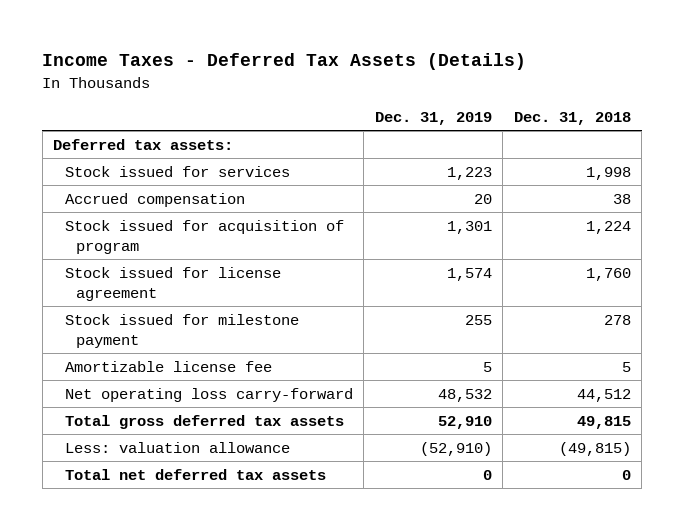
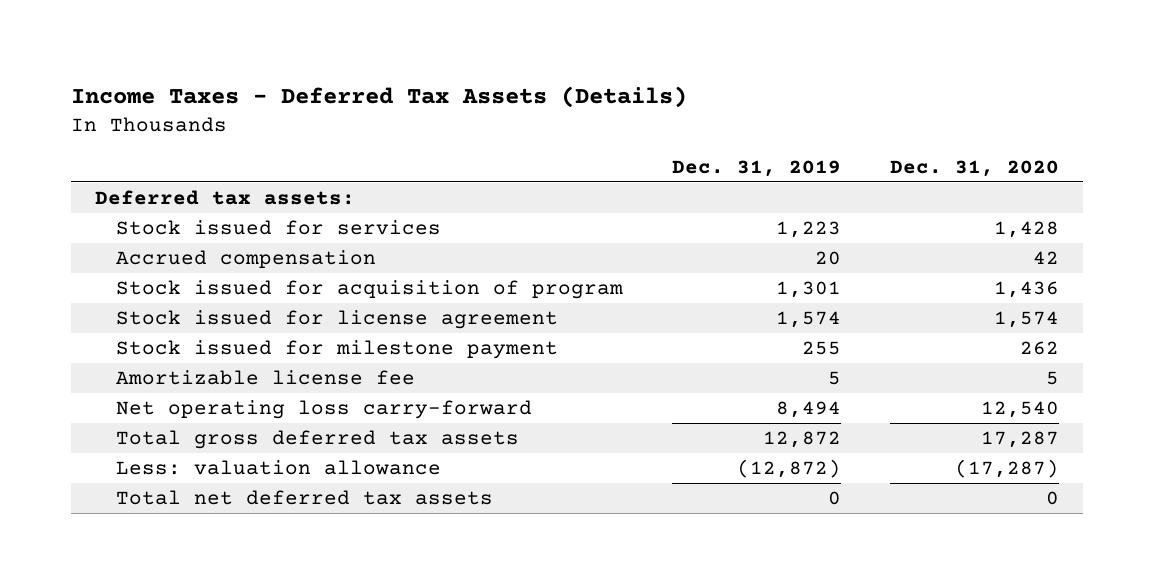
[513,111,631,125] Dec. 31, 2018 -> none
none -> [889,160,1059,178] Dec. 31, 2020
[437,388,492,402] 48,532 -> [775,400,841,418] 8,494
[437,415,492,429] 52,910 -> [762,430,841,448] 12,872
[419,441,492,456] (52,910) -> [736,458,841,478] (12,872)

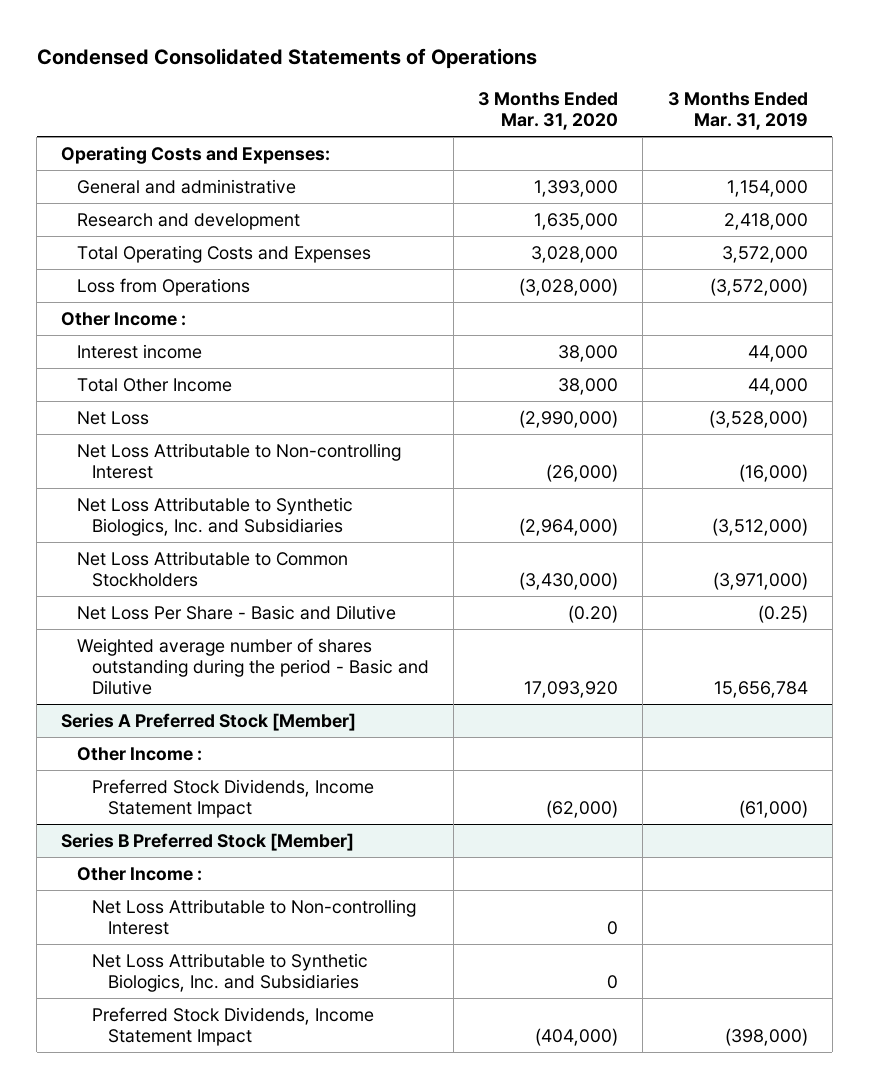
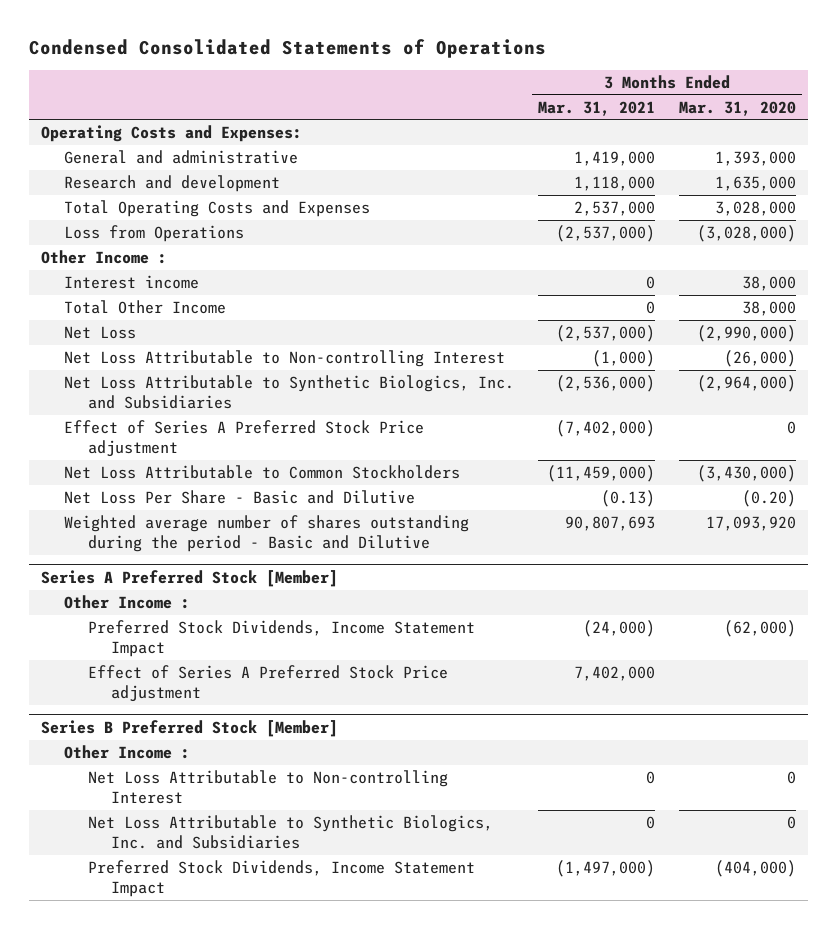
[667,91,808,131] 3 Months Ended Mar. 31, 2019 -> none
none -> [538,100,656,116] Mar. 31, 2021
none -> [64,419,425,457] Effect of Series A Preferred Stock Price adjustment
none -> [87,664,448,702] Effect of Series A Preferred Stock Price adjustment

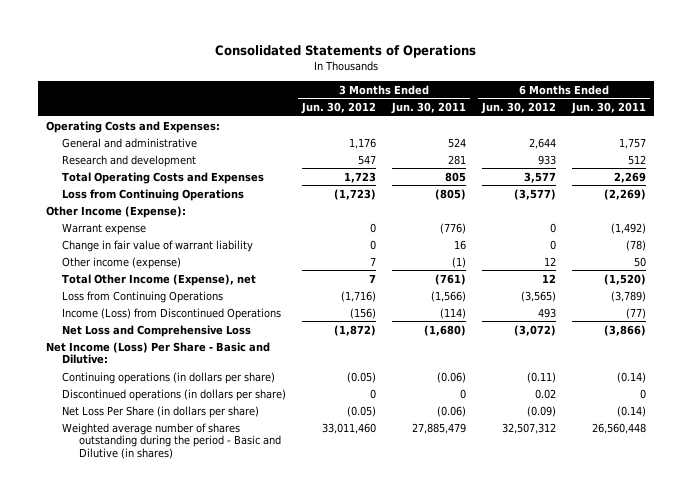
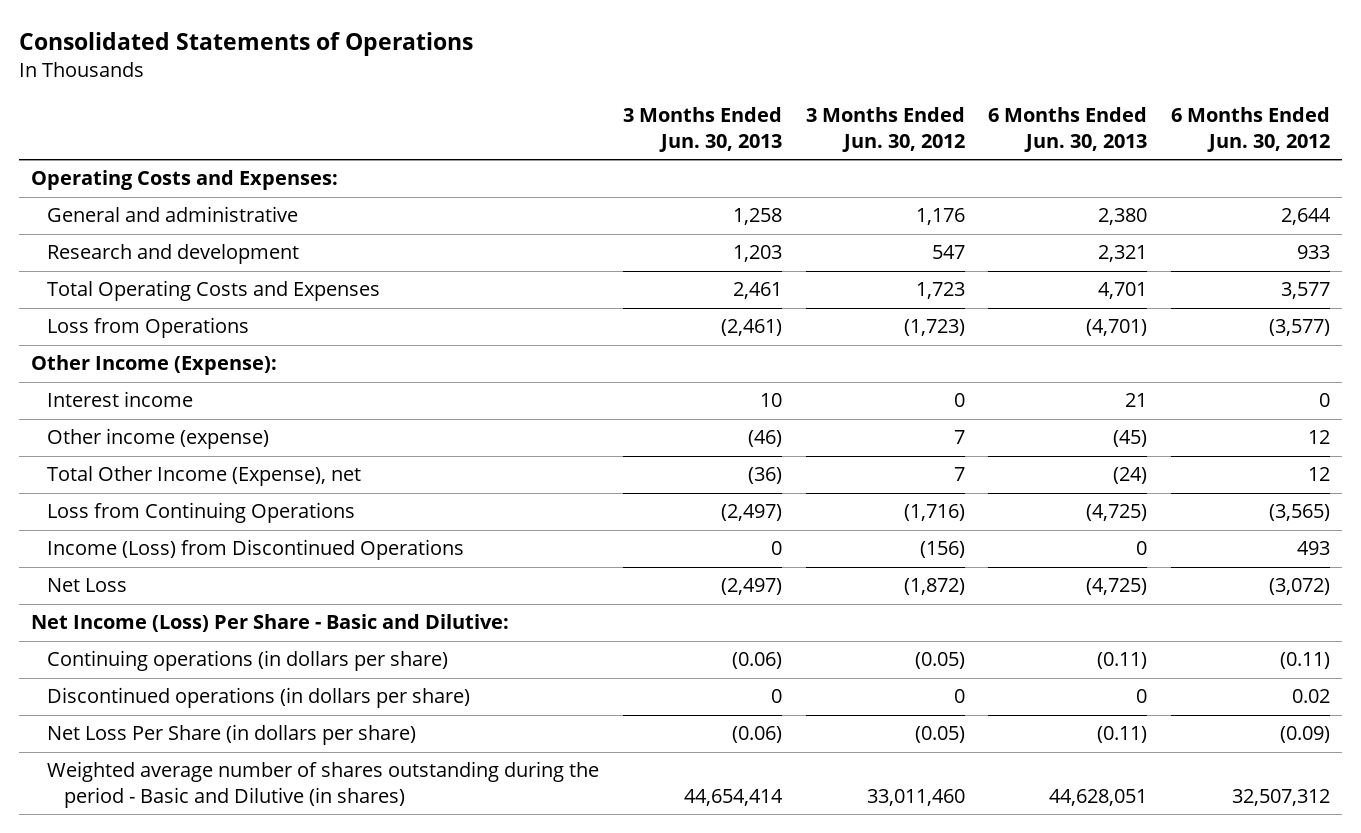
[391,102,467,115] Jun. 30, 2011 -> none
[571,102,647,115] Jun. 30, 2011 -> none
none -> [623,107,783,152] 3 Months Ended Jun. 30, 2013
none -> [988,107,1148,152] 6 Months Ended Jun. 30, 2013
[62,188,245,201] Loss from Continuing Operations -> [47,317,250,339] Loss from Operations
[62,222,147,235] Warrant expense -> none
[62,239,254,252] Change in fair value of warrant liability -> none
none -> [47,391,194,408] Interest income
[62,324,252,337] Net Loss and Comprehensive Loss -> [47,578,128,593] Net Loss

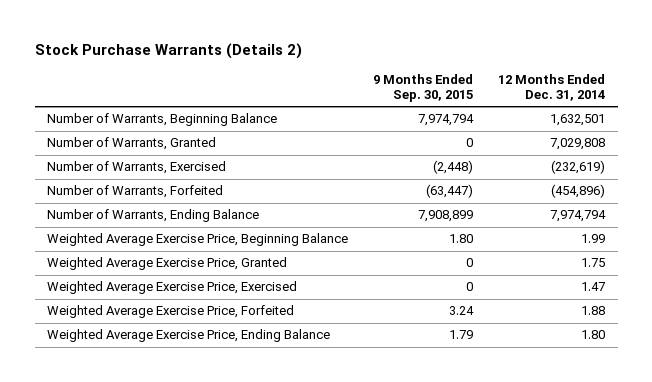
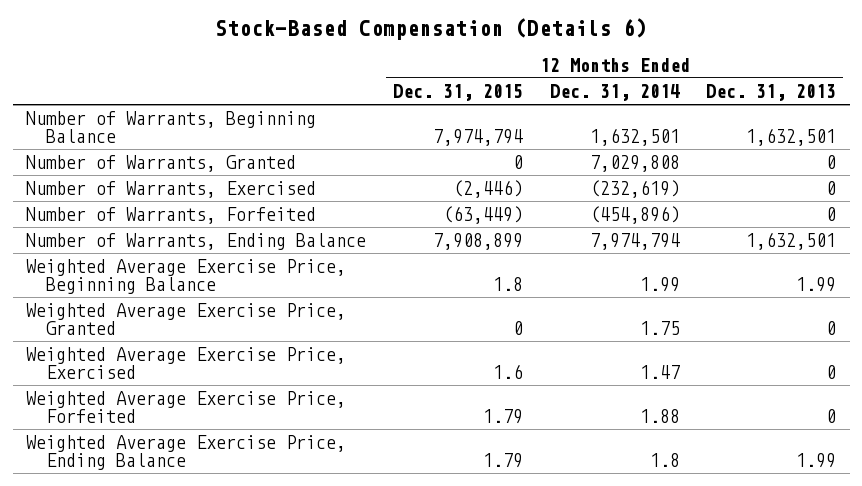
[34,42,302,59] Stock Purchase Warrants (Details 2) -> [215,18,648,41] Stock-Based Compensation (Details 6)
[373,73,474,103] 9 Months Ended Sep. 30, 2015 -> none
none -> [392,84,523,102] Dec. 31, 2015
none -> [706,84,837,102] Dec. 31, 2013
[581,330,606,340] 1.80 -> [649,453,680,468] 1.8

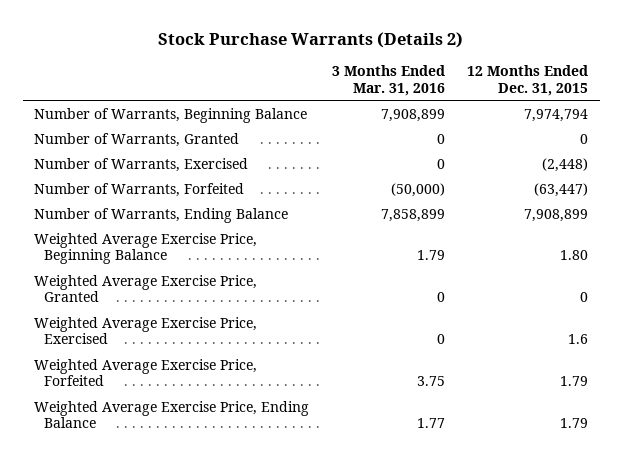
[215,18,648,41] Stock-Based Compensation (Details 6) -> [158,31,464,48] Stock Purchase Warrants (Details 2)
[549,84,680,102] Dec. 31, 2014 -> none
[706,84,837,102] Dec. 31, 2013 -> none
none -> [331,65,445,96] 3 Months Ended Mar. 31, 2016
[452,180,523,199] (2,446) -> [542,157,589,172] (2,448)
[442,206,523,225] (63,449) -> [534,182,589,197] (63,447)
[492,277,523,292] 1.8 -> [560,250,589,261] 1.80

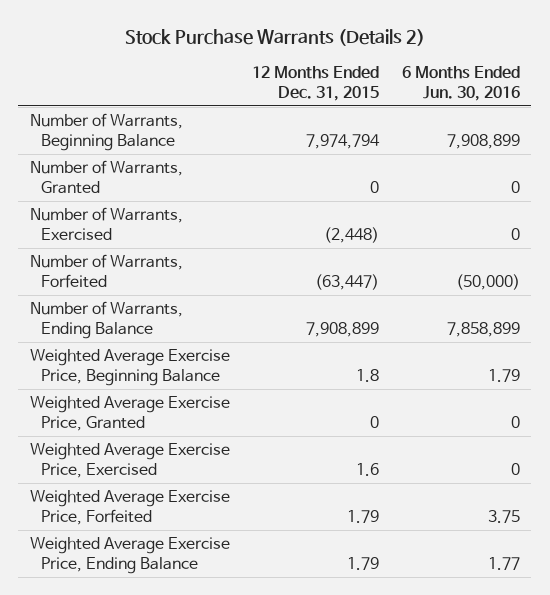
[331,65,445,96] 3 Months Ended Mar. 31, 2016 -> none
none -> [401,65,520,102] 6 Months Ended Jun. 30, 2016
[560,250,589,261] 1.80 -> [356,369,380,383] 1.8

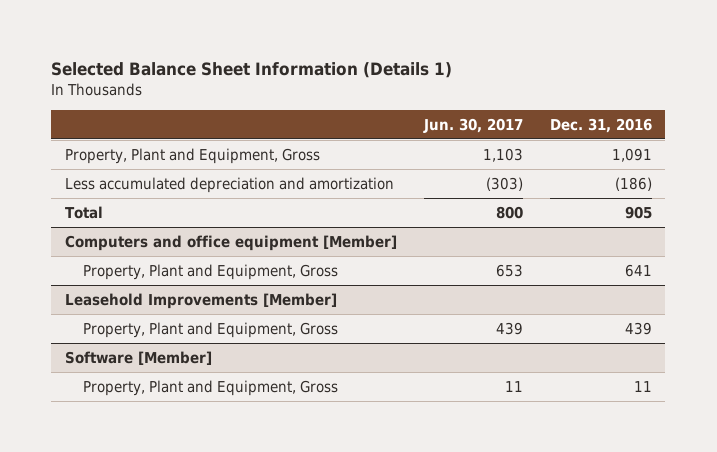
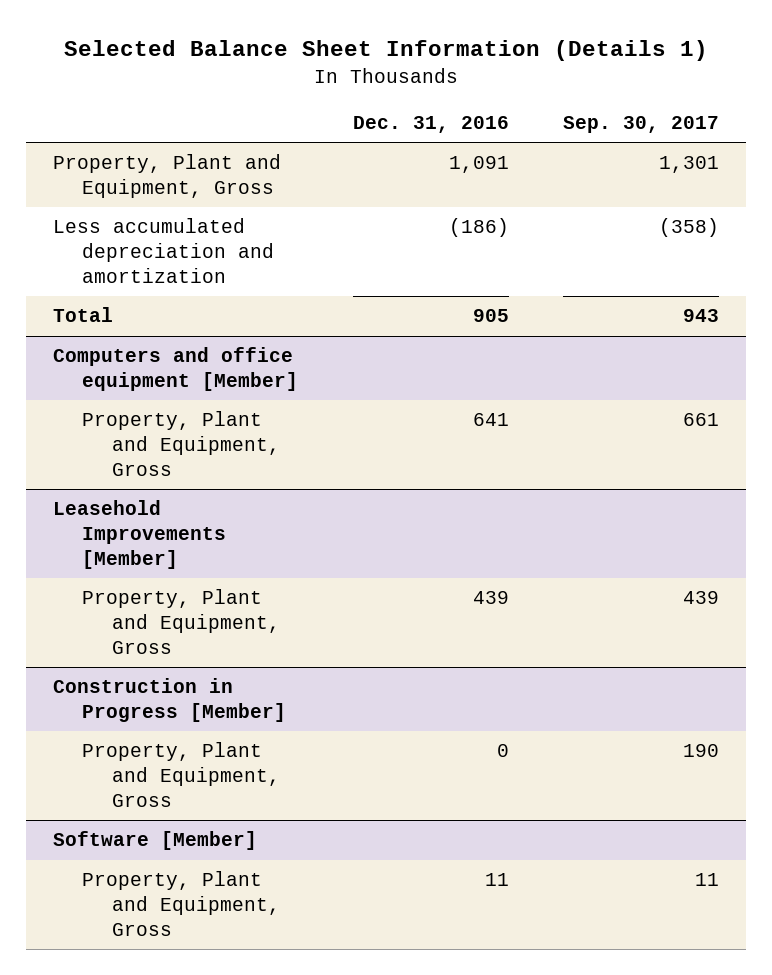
[422,117,523,133] Jun. 30, 2017 -> none
none -> [562,115,719,133] Sep. 30, 2017
none -> [53,678,287,722] Construction in Progress [Member]
none -> [82,742,280,807] Property, Plant and Equipment, Gross

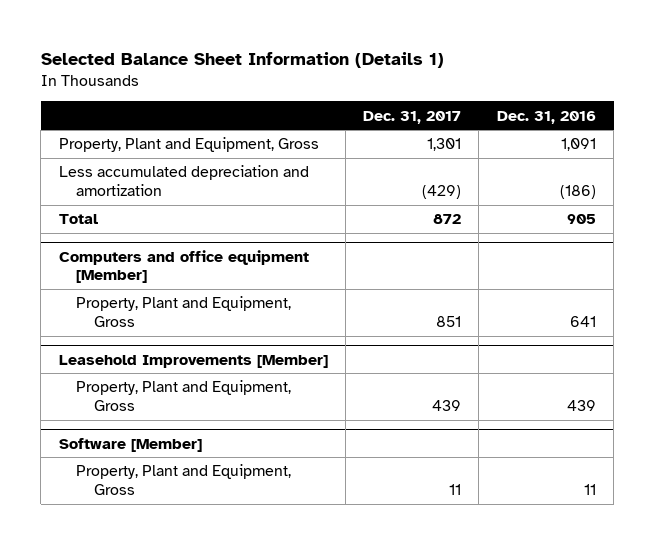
[562,115,719,133] Sep. 30, 2017 -> none
none -> [363,110,462,124] Dec. 31, 2017
[53,678,287,722] Construction in Progress [Member] -> none
[82,742,280,807] Property, Plant and Equipment, Gross -> none

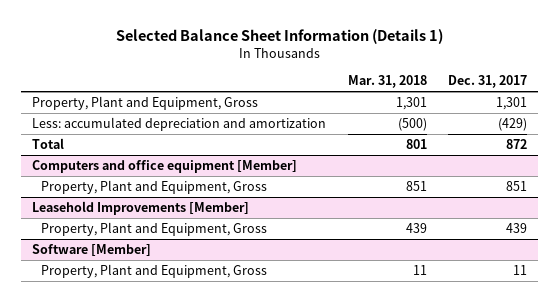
[496,110,596,124] Dec. 31, 2016 -> none
none -> [347,75,427,89] Mar. 31, 2018
[58,165,309,196] Less accumulated depreciation and amortization -> [32,117,327,132] Less: accumulated depreciation and amortization

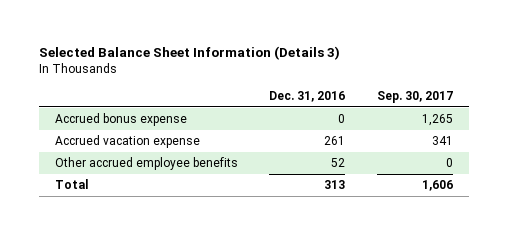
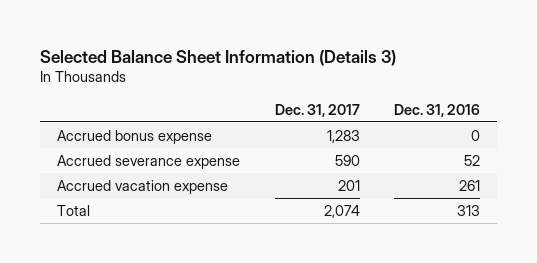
[376,91,453,104] Sep. 30, 2017 -> none
none -> [274,103,360,117] Dec. 31, 2017
none -> [57,154,241,169] Accrued severance expense
[54,157,238,171] Other accrued employee benefits -> none

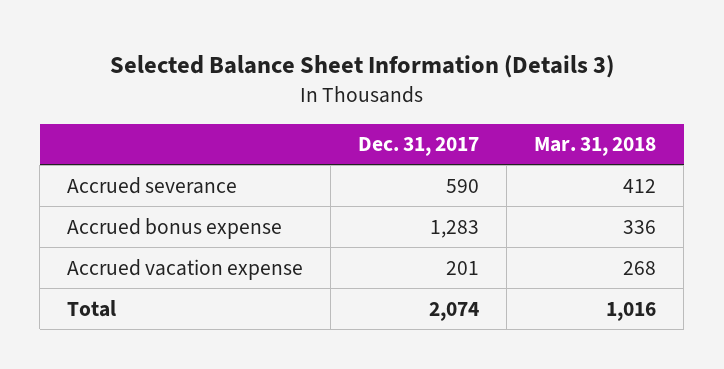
[394,103,481,117] Dec. 31, 2016 -> none
none -> [534,137,657,157] Mar. 31, 2018
none -> [67,176,238,194] Accrued severance
[57,154,241,169] Accrued severance expense -> none

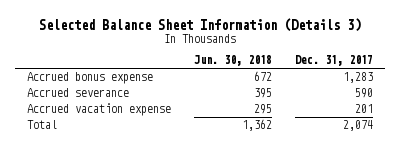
[534,137,657,157] Mar. 31, 2018 -> none
none -> [193,55,272,67] Jun. 30, 2018
[67,176,238,194] Accrued severance -> [26,88,129,98] Accrued severance

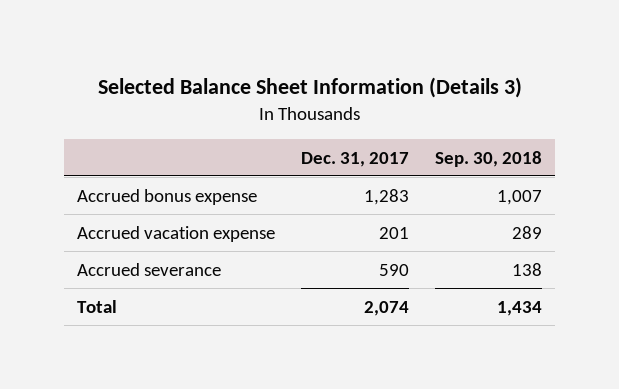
[193,55,272,67] Jun. 30, 2018 -> none
none -> [435,150,543,167] Sep. 30, 2018
[26,88,129,98] Accrued severance -> [76,262,221,276] Accrued severance

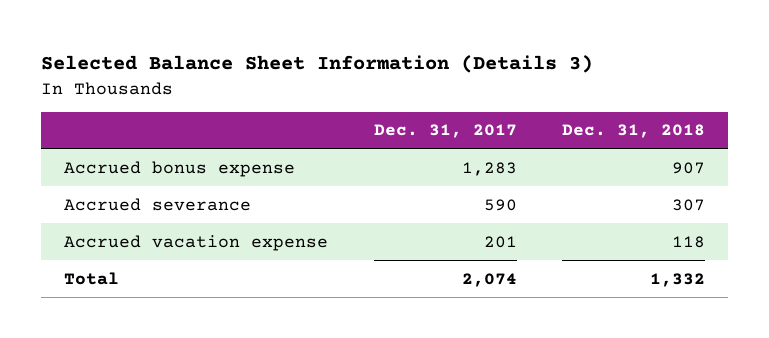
[435,150,543,167] Sep. 30, 2018 -> none
none -> [562,124,706,139] Dec. 31, 2018
[76,225,275,242] Accrued vacation expense -> [64,234,329,251] Accrued vacation expense

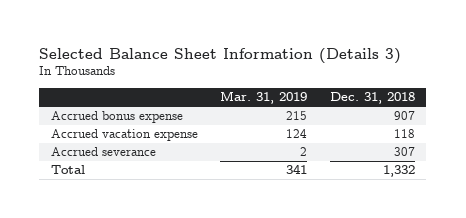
[373,124,517,139] Dec. 31, 2017 -> none
none -> [220,91,308,105] Mar. 31, 2019
[64,197,252,211] Accrued severance -> [50,147,156,157] Accrued severance

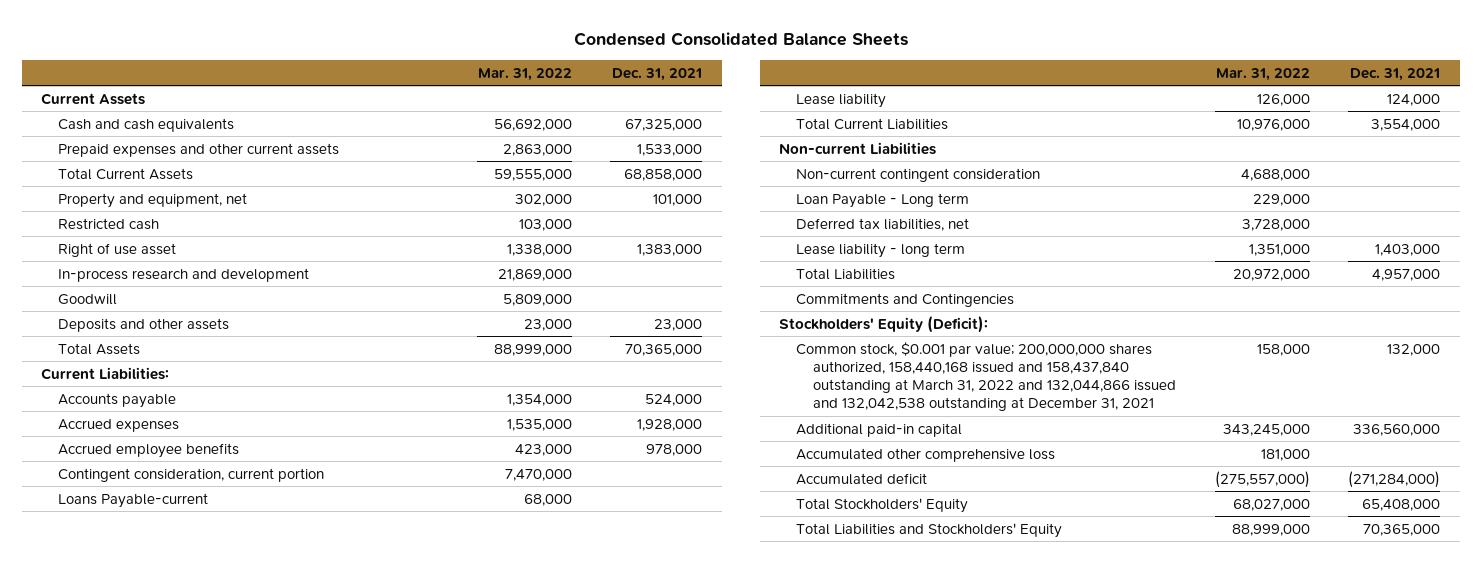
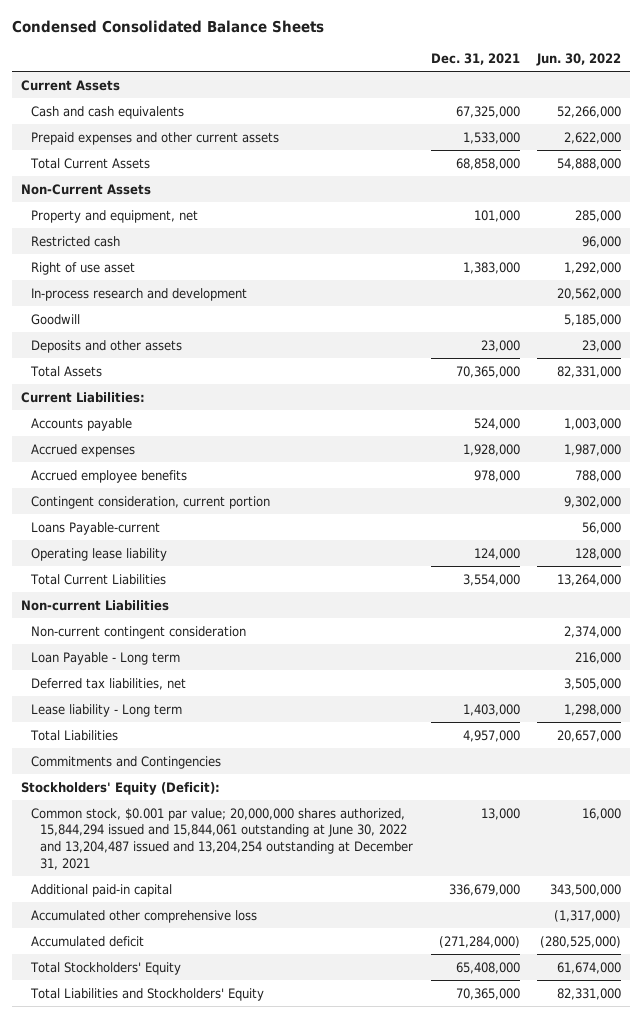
[477,68,572,82] Mar. 31, 2022 -> none
none -> [536,53,622,67] Jun. 30, 2022
none -> [21,183,152,195] Non-Current Assets
[796,92,887,108] Lease liability -> [30,547,167,561] Operating lease liability
[796,242,966,258] Lease liability - long term -> [30,703,182,717] Lease liability - Long term
[796,341,1177,412] Common stock, $0.001 par value; 200,000,000 shares authorized, 158,440,168 issued and 158,437,840 outstanding at March 31, 2022 and 132,044,866 issued and 132,042,538 outstanding at December 31, 2021 -> [30,807,414,871] Common stock, $0.001 par value; 20,000,000 shares authorized, 15,844,294 issued and 15,844,061 outstanding at June 30, 2022 and 13,204,487 issued and 13,204,254 outstanding at December 31, 2021
[1387,343,1441,356] 132,000 -> [480,807,520,820] 13,000
[1353,423,1441,436] 336,560,000 -> [448,883,520,896] 336,679,000

